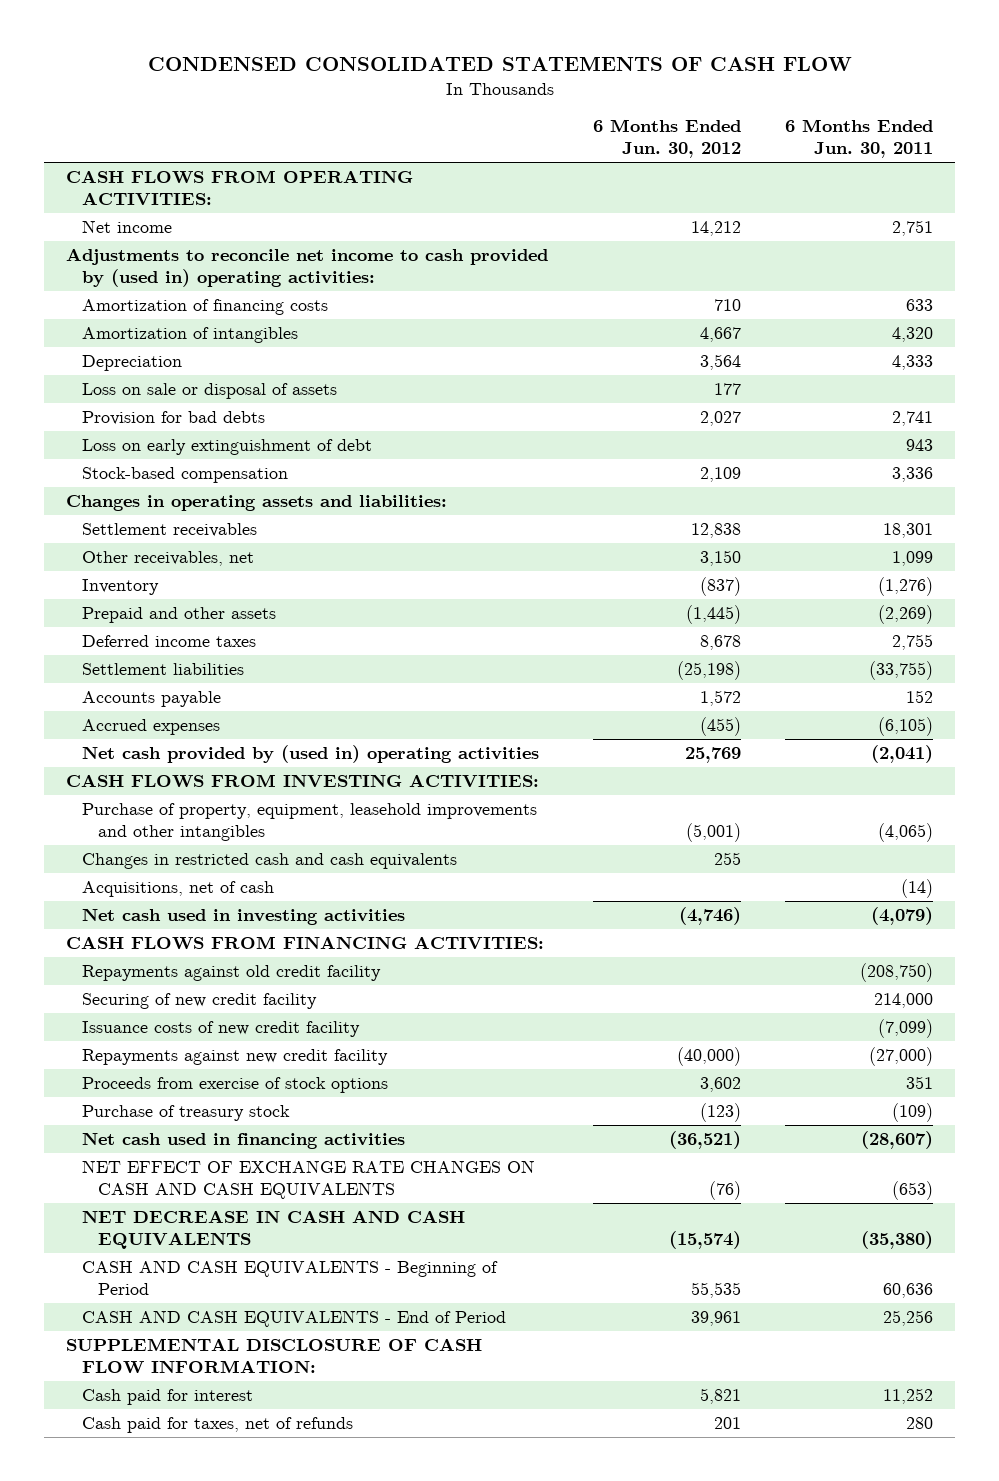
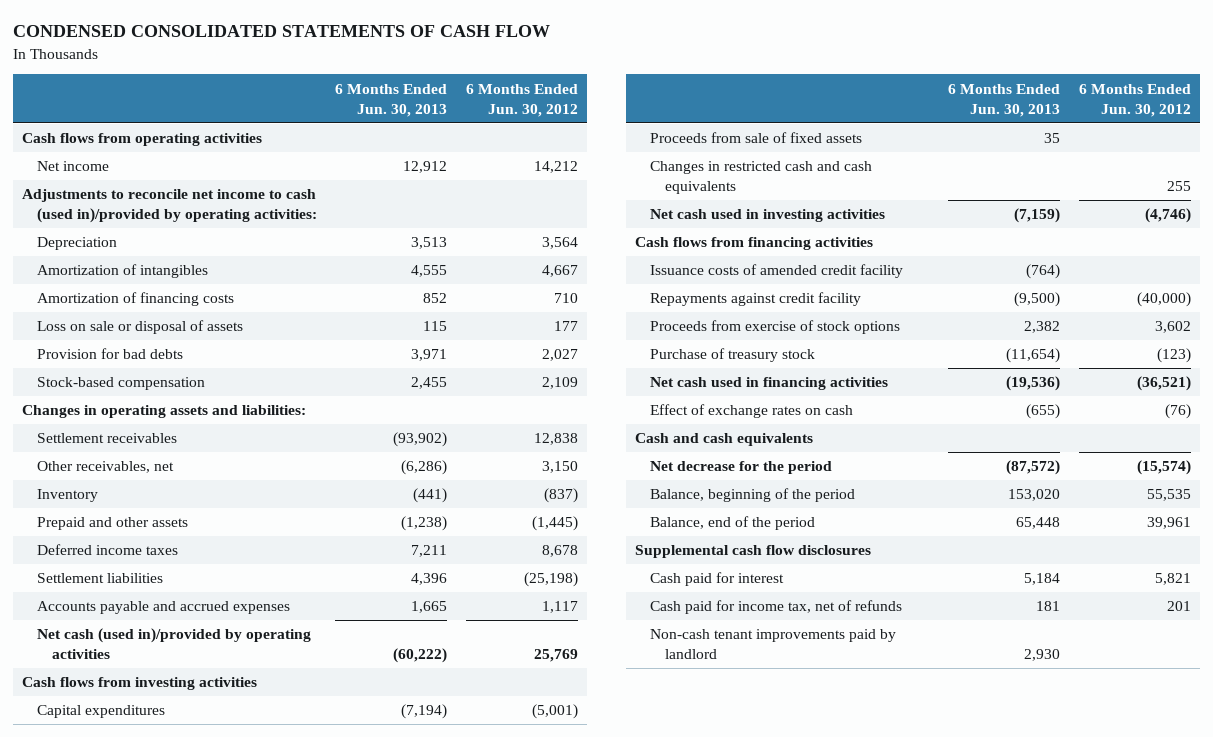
[785,118,934,159] 6 Months Ended Jun. 30, 2011 -> none
none -> [335,83,448,117] 6 Months Ended Jun. 30, 2013
[66,169,414,206] CASH FLOWS FROM OPERATING ACTIVITIES: -> [22,133,263,147] Cash flows from operating activities
[66,247,549,288] Adjustments to reconcile net income to cash provided by (used in) operating activities: -> [22,189,318,224] Adjustments to reconcile net income to cash (used in)/provided by operating activities:
[82,326,299,343] Amortization of intangibles -> [37,264,209,279] Amortization of intangibles
[82,298,329,315] Amortization of financing costs -> [37,292,235,307] Amortization of financing costs
[82,438,373,455] Loss on early extinguishment of debt -> none
[82,690,222,707] Accounts payable -> none
[82,718,221,735] Accrued expenses -> none
none -> [37,601,291,615] Accounts payable and accrued expenses
[82,744,540,763] Net cash provided by (used in) operating activities -> [37,628,312,660] Net cash (used in)/provided by operating activities
[66,773,540,788] CASH FLOWS FROM INVESTING ACTIVITIES: -> [22,677,258,691] Cash flows from investing activities
[82,802,538,842] Purchase of property, equipment, leasehold improvements and other intangibles -> [37,705,166,719] Capital expenditures
none -> [649,132,862,144] Proceeds from sale of fixed assets
[82,880,275,897] Acquisitions, net of cash -> none
[82,964,382,981] Repayments against old credit facility -> none
[82,992,318,1009] Securing of new credit facility -> none
[66,935,545,950] CASH FLOWS FROM FINANCING ACTIVITIES: -> [635,237,874,251] Cash flows from financing activities
[82,1020,361,1037] Issuance costs of new credit facility -> [649,264,903,279] Issuance costs of amended credit facility
[82,1048,389,1065] Repayments against new credit facility -> [649,292,861,307] Repayments against credit facility
[82,1159,536,1200] NET EFFECT OF EXCHANGE RATE CHANGES ON CASH AND CASH EQUIVALENTS -> [649,404,853,419] Effect of exchange rates on cash
none -> [635,433,814,447] Cash and cash equivalents
[82,1209,466,1250] NET DECREASE IN CASH AND CASH EQUIVALENTS -> [649,461,832,475] Net decrease for the period
[82,1259,499,1296] CASH AND CASH EQUIVALENTS - Beginning of Period -> [649,488,855,503] Balance, beginning of the period
[82,1309,507,1327] CASH AND CASH EQUIVALENTS - End of Period -> [649,516,815,531] Balance, end of the period
[66,1337,483,1375] SUPPLEMENTAL DISCLOSURE OF CASH FLOW INFORMATION: -> [635,545,872,559] Supplemental cash flow disclosures
[82,1416,354,1433] Cash paid for taxes, net of refunds -> [649,600,902,615] Cash paid for income tax, net of refunds
none -> [649,629,896,660] Non-cash tenant improvements paid by landlord

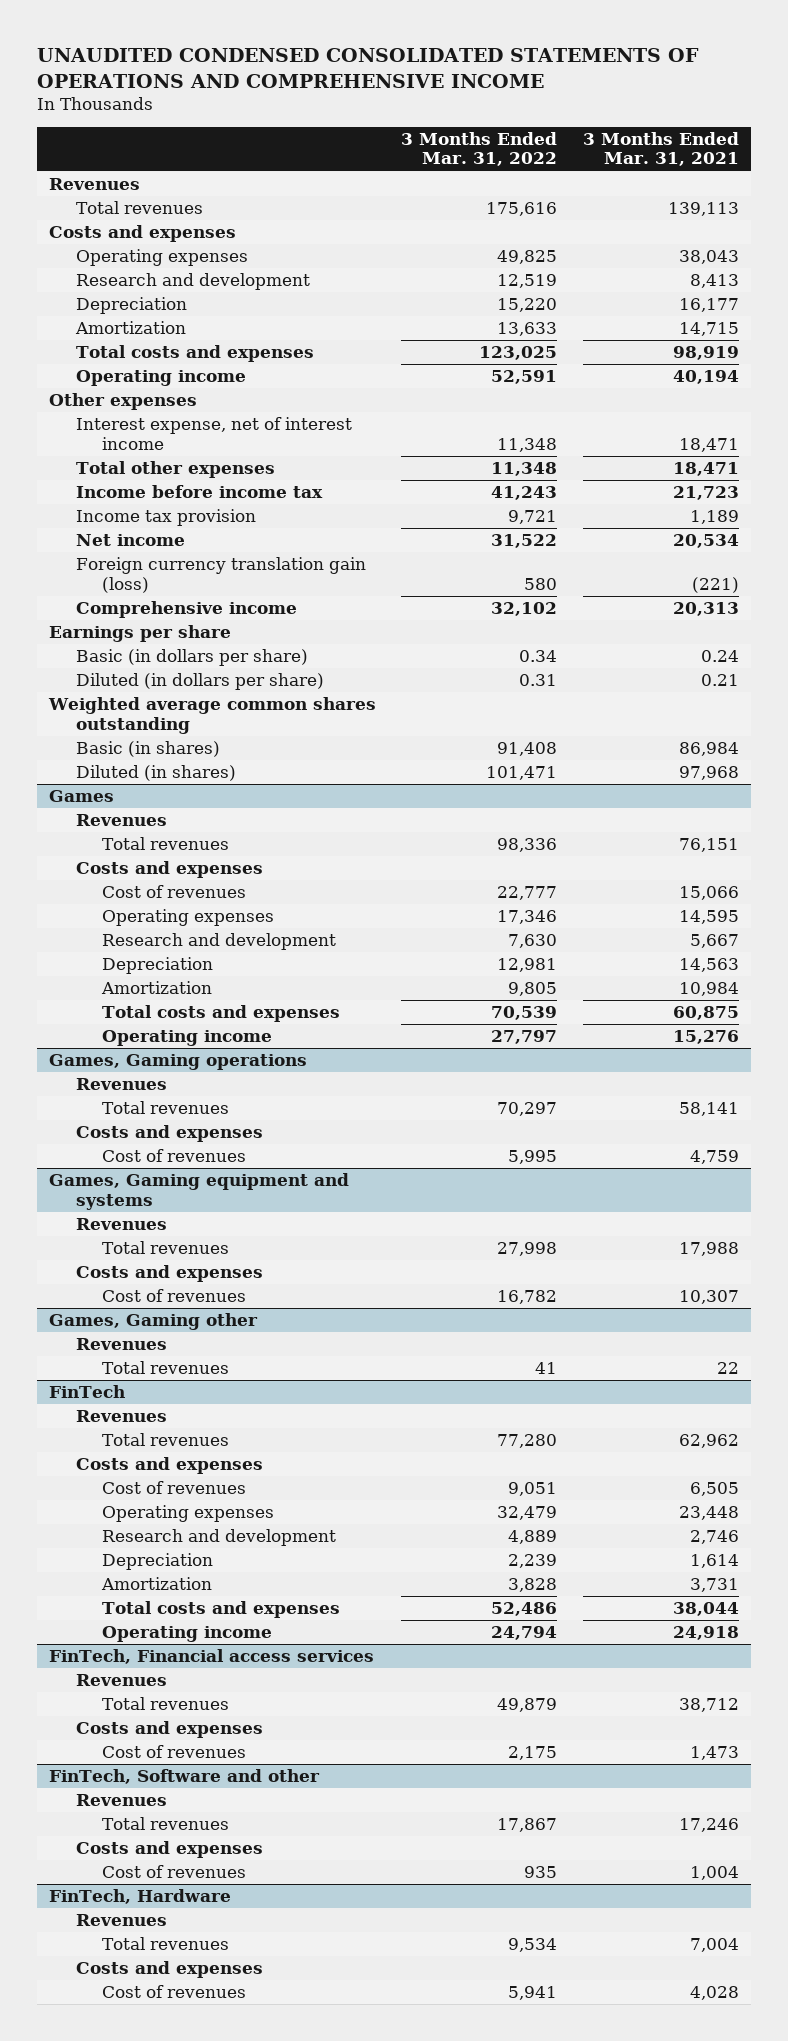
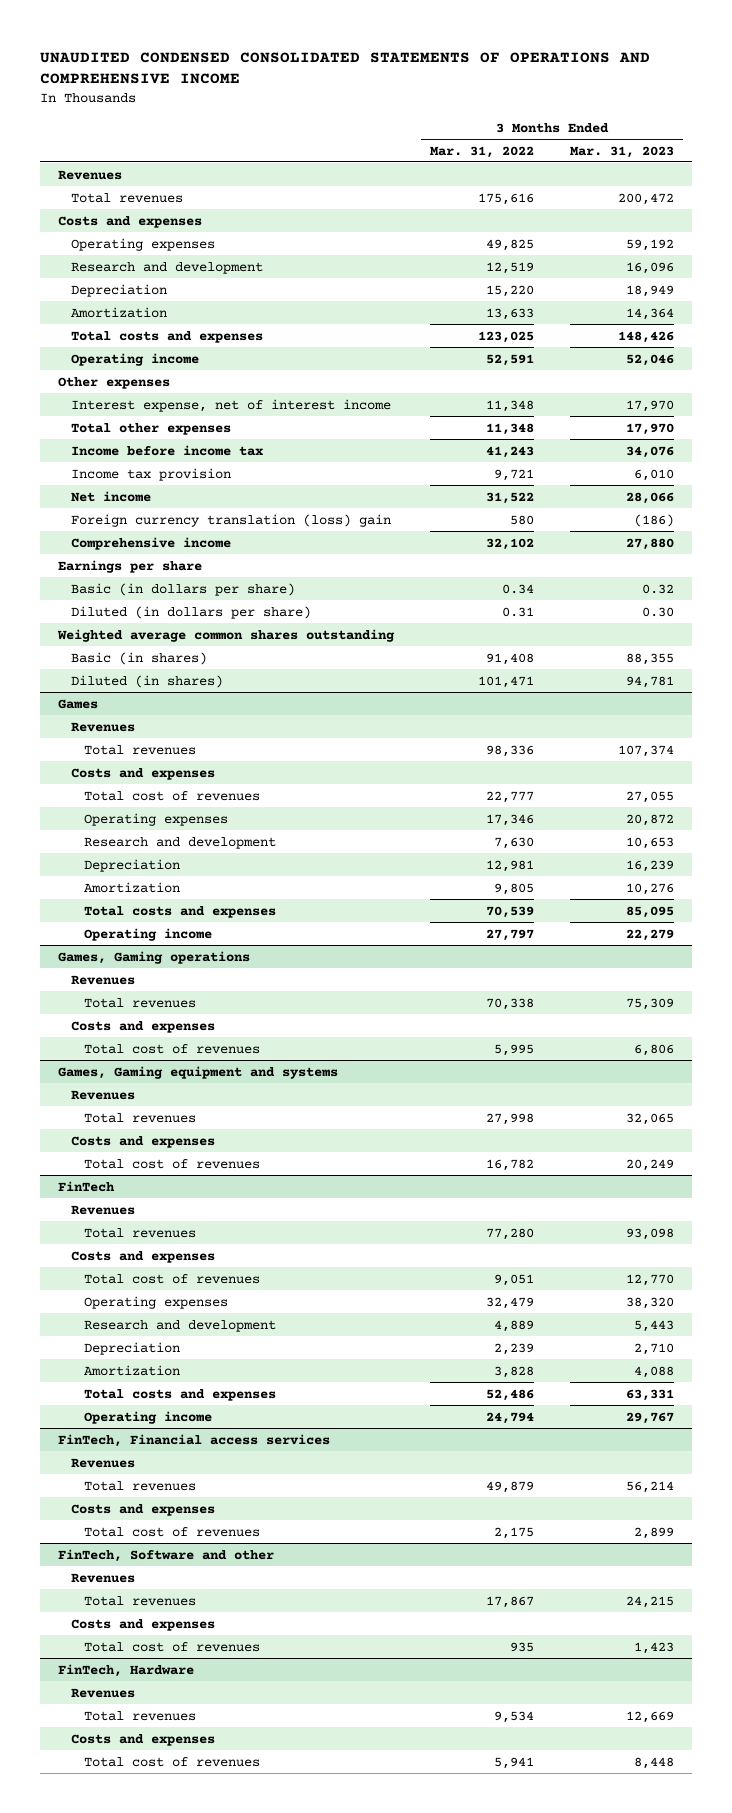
[582,131,739,167] 3 Months Ended Mar. 31, 2021 -> none
none -> [570,145,675,158] Mar. 31, 2023
[75,557,366,593] Foreign currency translation gain (loss) -> [71,513,392,527] Foreign currency translation (loss) gain
[102,885,247,899] Cost of revenues -> [84,790,261,801] Total cost of revenues
[497,1102,558,1117] 70,297 -> [486,997,535,1010] 70,338
[102,1149,247,1163] Cost of revenues -> [84,1043,261,1054] Total cost of revenues
[49,1313,259,1331] Games, Gaming other -> none
[75,1338,167,1351] Revenues -> none
[102,1361,230,1375] Total revenues -> none
[102,1289,247,1303] Cost of revenues -> [84,1158,261,1169] Total cost of revenues
[102,1481,247,1495] Cost of revenues -> [84,1273,261,1284] Total cost of revenues
[102,1745,247,1759] Cost of revenues -> [84,1526,261,1537] Total cost of revenues
[102,1865,247,1879] Cost of revenues -> [84,1641,261,1652] Total cost of revenues
[102,1985,247,1999] Cost of revenues -> [84,1756,261,1767] Total cost of revenues

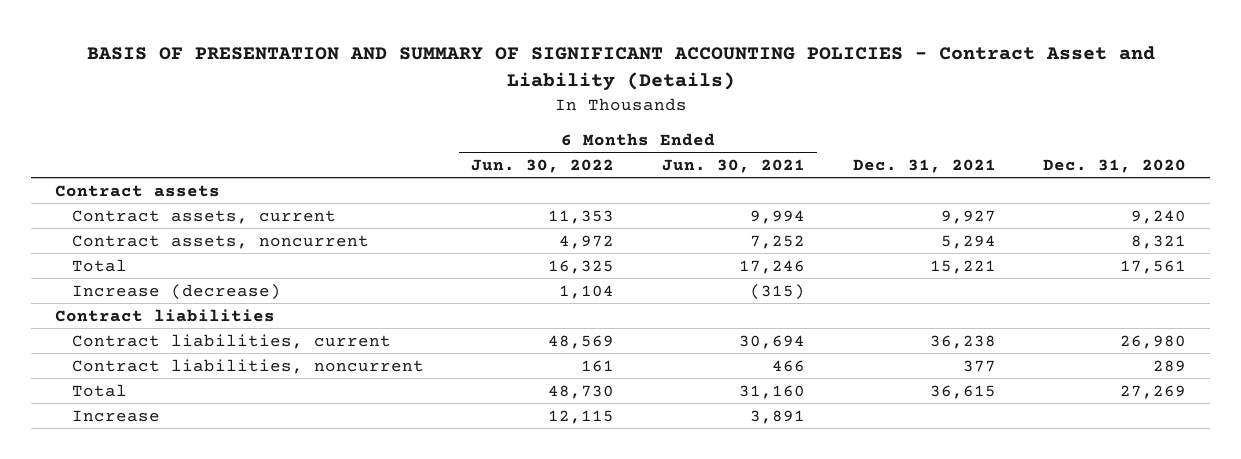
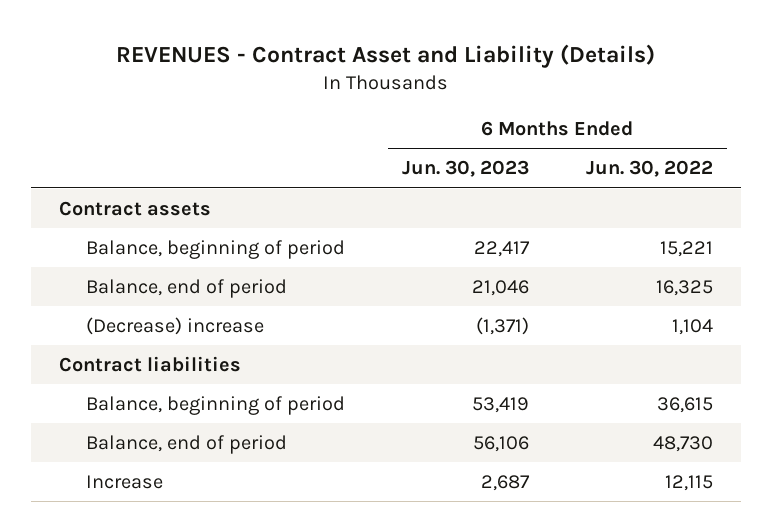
[86,45,1155,91] BASIS OF PRESENTATION AND SUMMARY OF SIGNIFICANT ACCOUNTING POLICIES - Contract Asset and Liability (Details) -> [115,43,655,68] REVENUES - Contract Asset and Liability (Details)
[661,158,805,173] Jun. 30, 2021 -> none
[852,158,996,173] Dec. 31, 2021 -> none
[1043,158,1187,173] Dec. 31, 2020 -> none
none -> [401,160,529,178] Jun. 30, 2023
[71,209,336,224] Contract assets, current -> none
[71,234,369,249] Contract assets, noncurrent -> none
none -> [86,239,346,259] Balance, beginning of period
[71,258,127,272] Total -> [86,278,288,298] Balance, end of period
[71,283,281,300] Increase (decrease) -> [86,316,265,335] (Decrease) increase
[71,333,391,349] Contract liabilities, current -> none
[71,358,424,374] Contract liabilities, noncurrent -> none
none -> [86,395,346,415] Balance, beginning of period
[71,383,127,397] Total -> [86,434,288,454] Balance, end of period

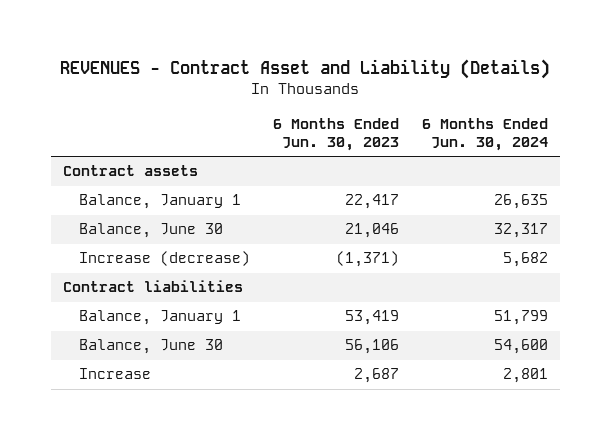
[585,160,713,178] Jun. 30, 2022 -> none
none -> [422,117,549,152] 6 Months Ended Jun. 30, 2024
[86,239,346,259] Balance, beginning of period -> [78,194,241,210] Balance, January 1
[86,278,288,298] Balance, end of period -> [78,223,223,239] Balance, June 30
[86,316,265,335] (Decrease) increase -> [78,251,250,267] Increase (decrease)
[86,395,346,415] Balance, beginning of period -> [78,310,241,326] Balance, January 1
[86,434,288,454] Balance, end of period -> [78,339,223,355] Balance, June 30

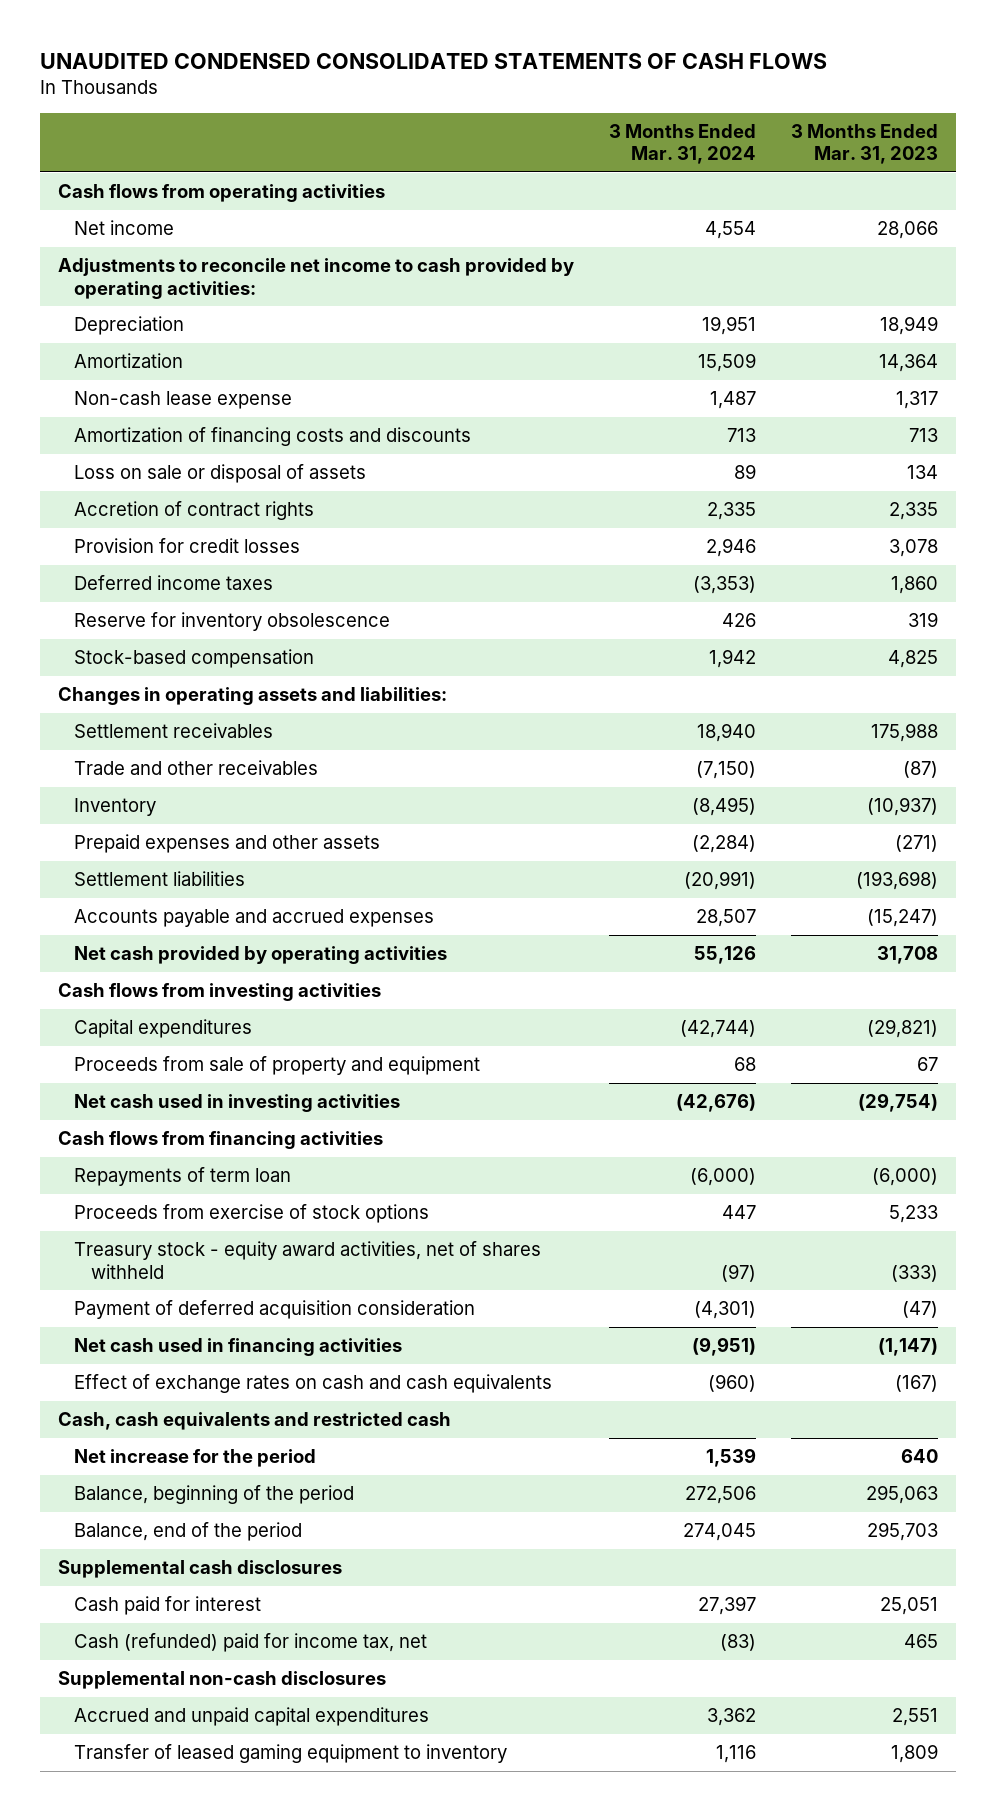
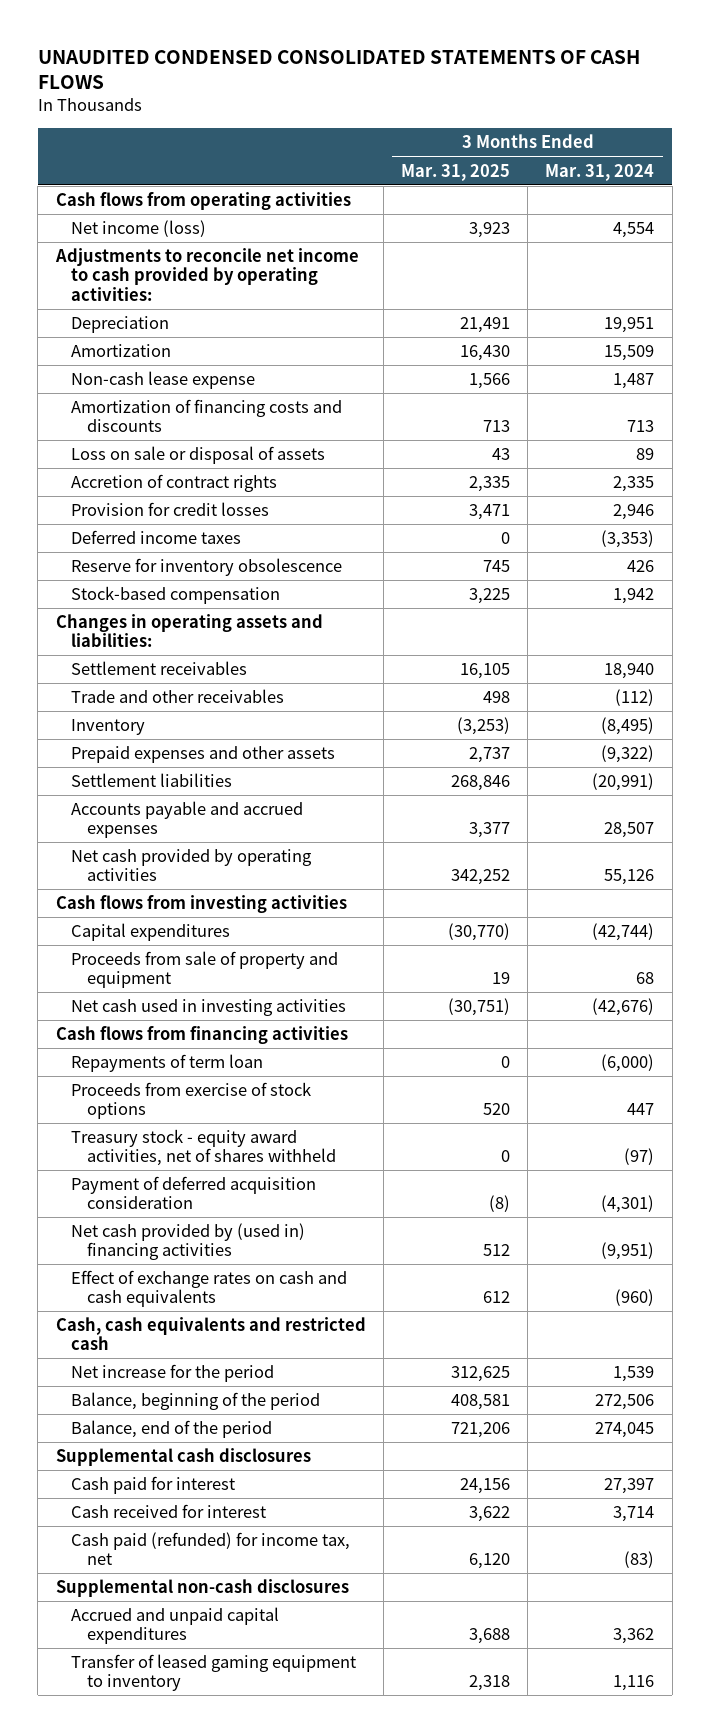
[791,123,939,165] 3 Months Ended Mar. 31, 2023 -> none
none -> [401,163,511,181] Mar. 31, 2025
[74,220,175,236] Net income -> [71,220,207,238] Net income (loss)
[696,761,757,780] (7,150) -> [615,689,655,707] (112)
[692,835,757,854] (2,284) -> [601,745,655,764] (9,322)
[74,1338,403,1357] Net cash used in financing activities -> [71,1223,306,1261] Net cash provided by (used in) financing activities
none -> [71,1504,267,1519] Cash received for interest
[74,1633,428,1653] Cash (refunded) paid for income tax, net -> [71,1532,351,1566] Cash paid (refunded) for income tax, net

